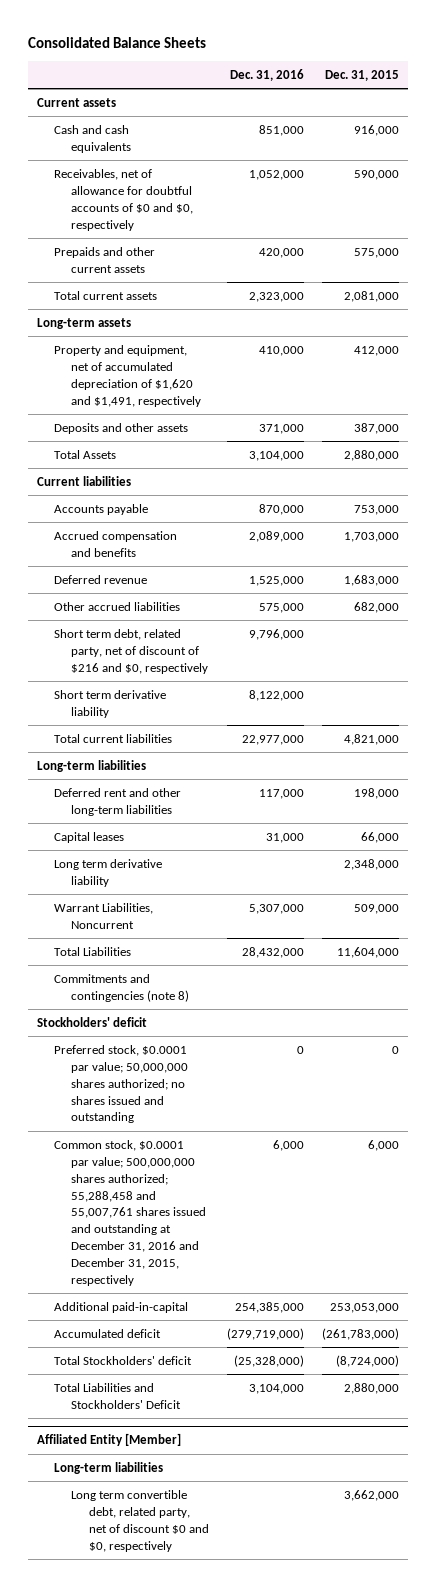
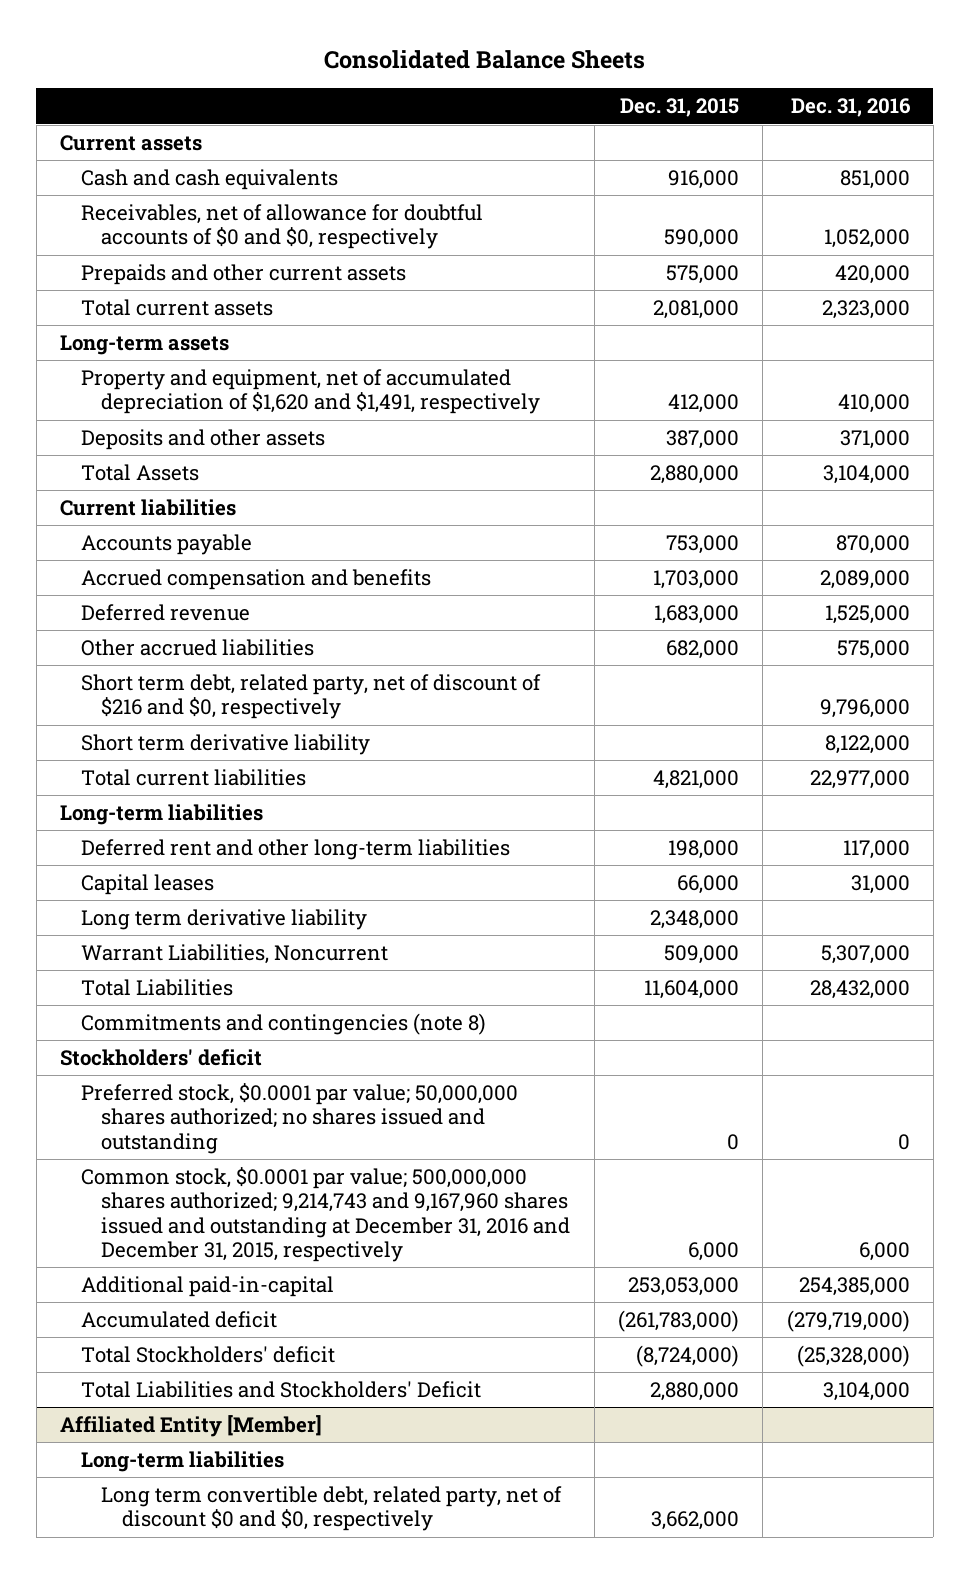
[54,1139,207,1287] Common stock, $0.0001 par value; 500,000,000 shares authorized; 55,288,458 and 55,007,761 shares issued and outstanding at December 31, 2016 and December 31, 2015, respectively -> [80,1167,571,1263] Common stock, $0.0001 par value; 500,000,000 shares authorized; 9,214,743 and 9,167,960 shares issued and outstanding at December 31, 2016 and December 31, 2015, respectively

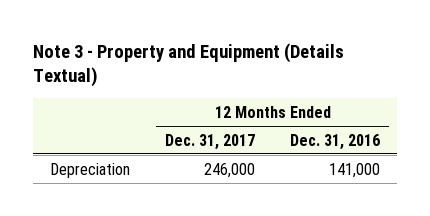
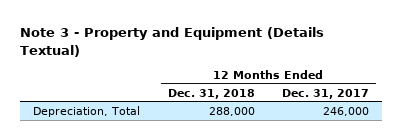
[290,133,381,150] Dec. 31, 2016 -> none
none -> [167,88,255,99] Dec. 31, 2018
[50,162,131,178] Depreciation -> [33,105,141,117] Depreciation, Total

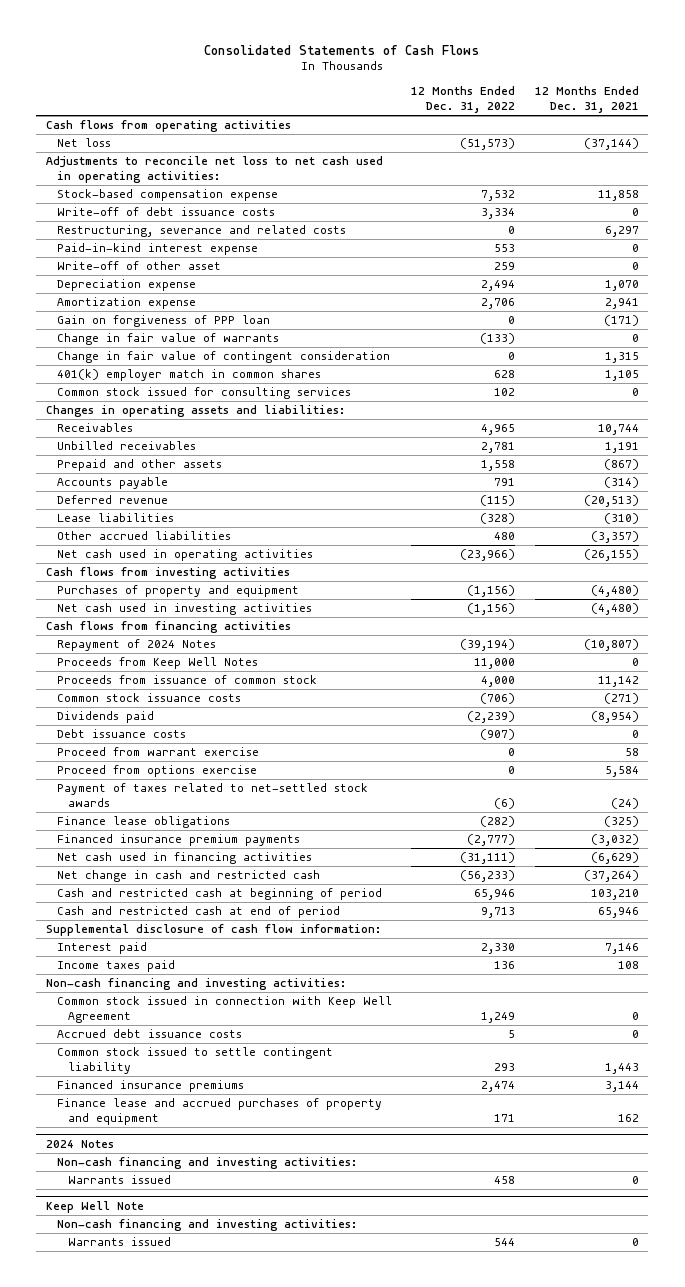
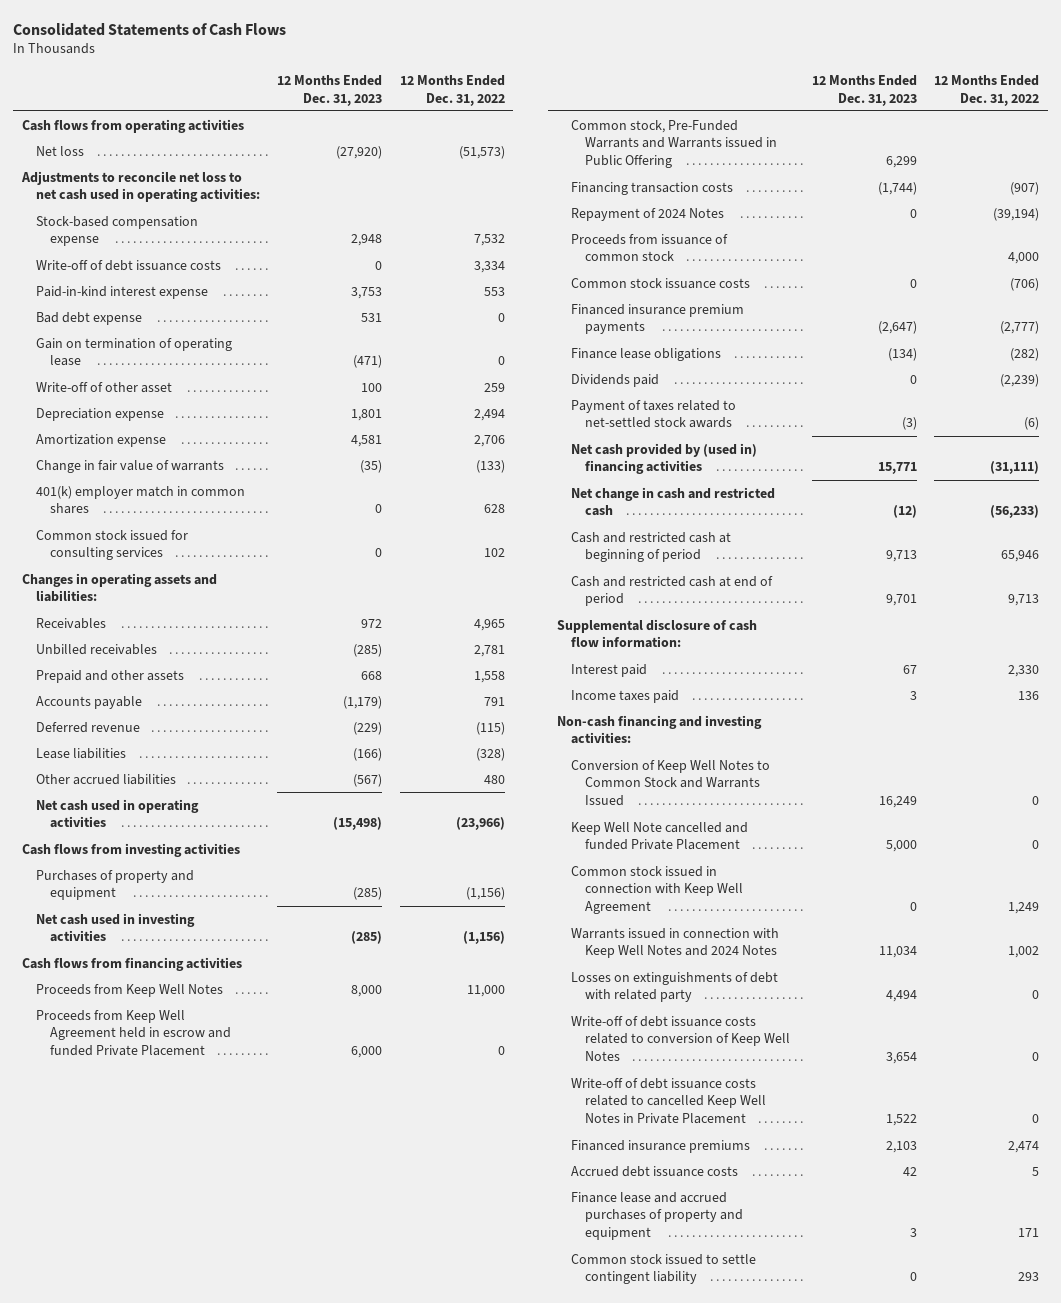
[534,86,639,114] 12 Months Ended Dec. 31, 2021 -> none
none -> [277,74,383,106] 12 Months Ended Dec. 31, 2023
[57,225,347,238] Restructuring, severance and related costs -> none
none -> [35,311,142,325] Bad debt expense
none -> [35,337,232,367] Gain on termination of operating lease
[57,315,271,328] Gain on forgiveness of PPP loan -> none
[57,351,391,364] Change in fair value of contingent consideration -> none
none -> [35,1009,231,1057] Proceeds from Keep Well Agreement held in escrow and funded Private Placement
none -> [570,119,777,169] Common stock, Pre-Funded Warrants and Warrants issued in Public Offering
none -> [570,181,733,195] Financing transaction costs
[57,639,217,652] Repayment of 2024 Notes -> [570,207,724,221] Repayment of 2024 Notes
[57,834,301,847] Financed insurance premium payments -> [570,303,744,335] Financed insurance premium payments
[57,816,231,829] Finance lease obligations -> [570,347,721,361] Finance lease obligations
[57,729,187,739] Debt issuance costs -> none
[57,747,260,757] Proceed from warrant exercise -> none
[57,765,258,778] Proceed from options exercise -> none
[57,852,313,865] Net cash used in financing activities -> [570,442,757,475] Net cash provided by (used in) financing activities
none -> [570,759,770,807] Conversion of Keep Well Notes to Common Stock and Warrants Issued
none -> [570,821,748,851] Keep Well Note cancelled and funded Private Placement
none -> [570,927,779,959] Warrants issued in connection with Keep Well Notes and 2024 Notes
none -> [570,971,778,1003] Losses on extinguishments of debt with related party
none -> [570,1015,790,1062] Write-off of debt issuance costs related to conversion of Keep Well Notes
none -> [570,1077,766,1125] Write-off of debt issuance costs related to cancelled Keep Well Notes in Private Placement
[57,1029,243,1039] Accrued debt issuance costs -> [570,1165,738,1177] Accrued debt issuance costs
[45,1139,114,1148] 2024 Notes -> none
[57,1157,358,1170] Non-cash financing and investing activities: -> none
[68,1175,172,1185] Warrants issued -> none
[45,1200,144,1213] Keep Well Note -> none
[57,1219,358,1232] Non-cash financing and investing activities: -> none
[68,1237,172,1247] Warrants issued -> none
[57,1047,334,1075] Common stock issued to settle contingent liability -> [570,1253,756,1285] Common stock issued to settle contingent liability

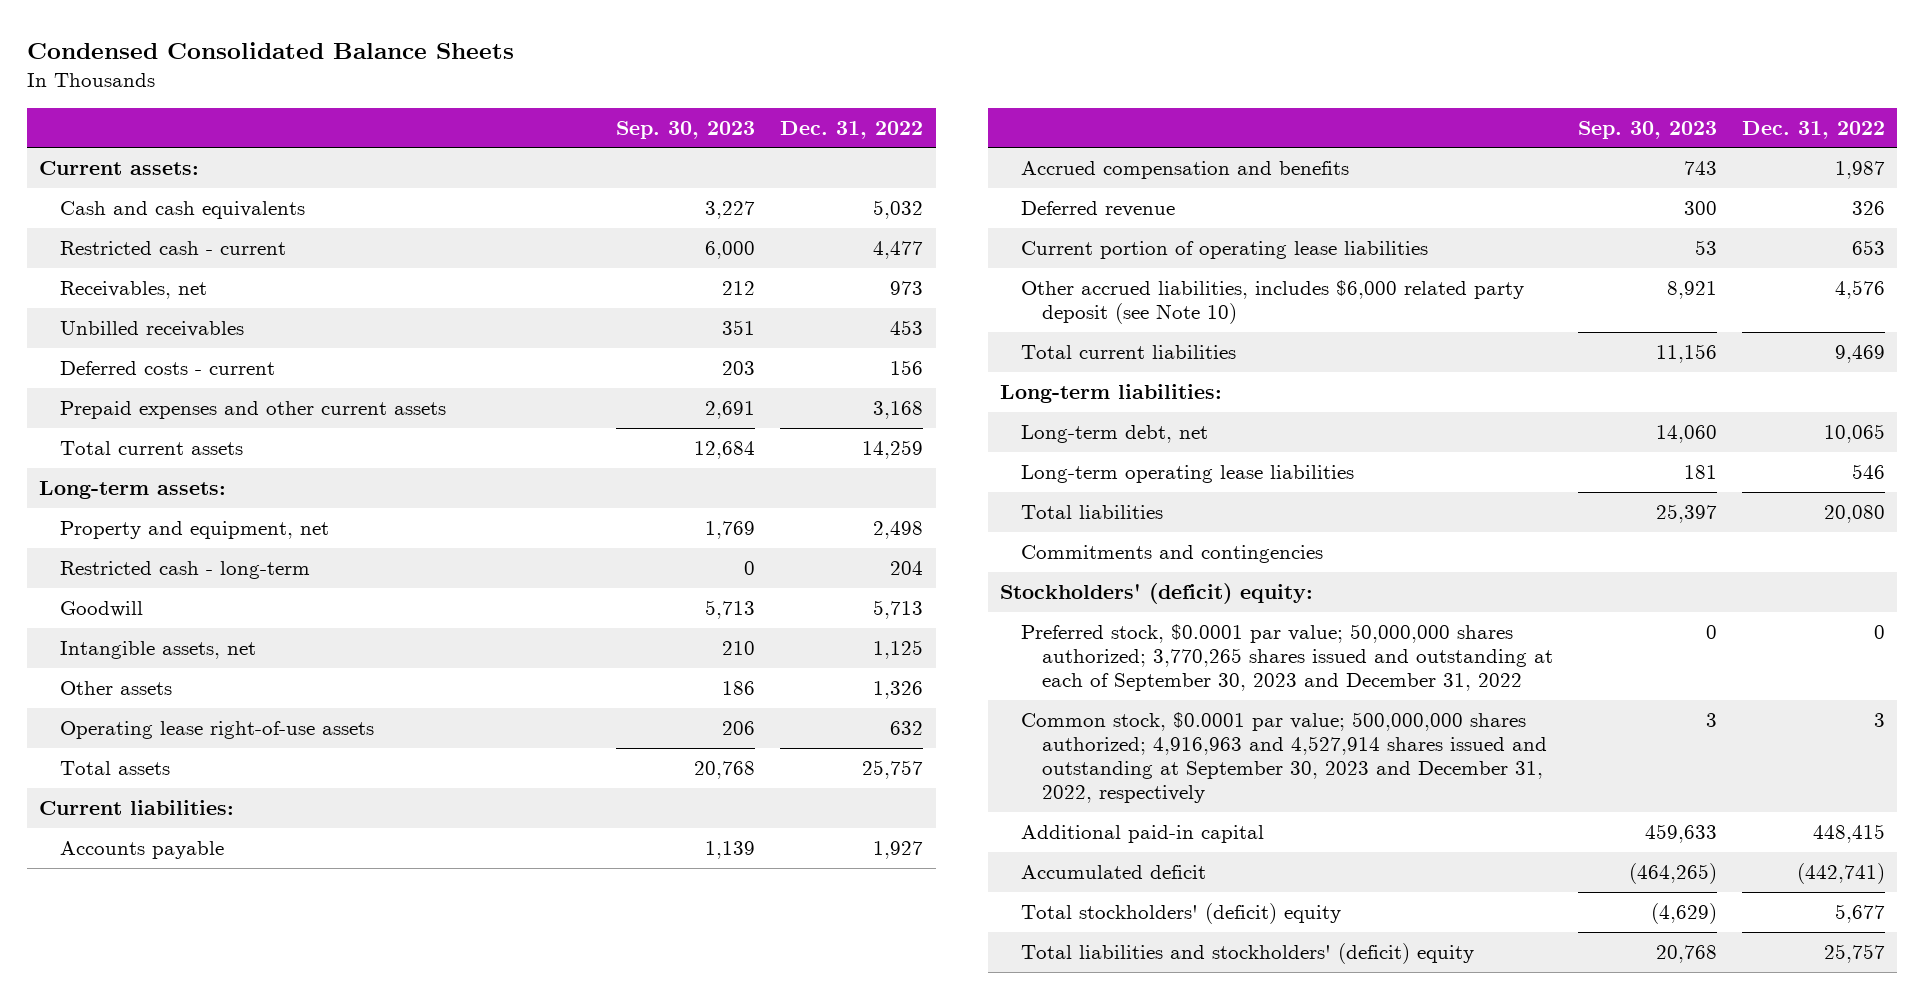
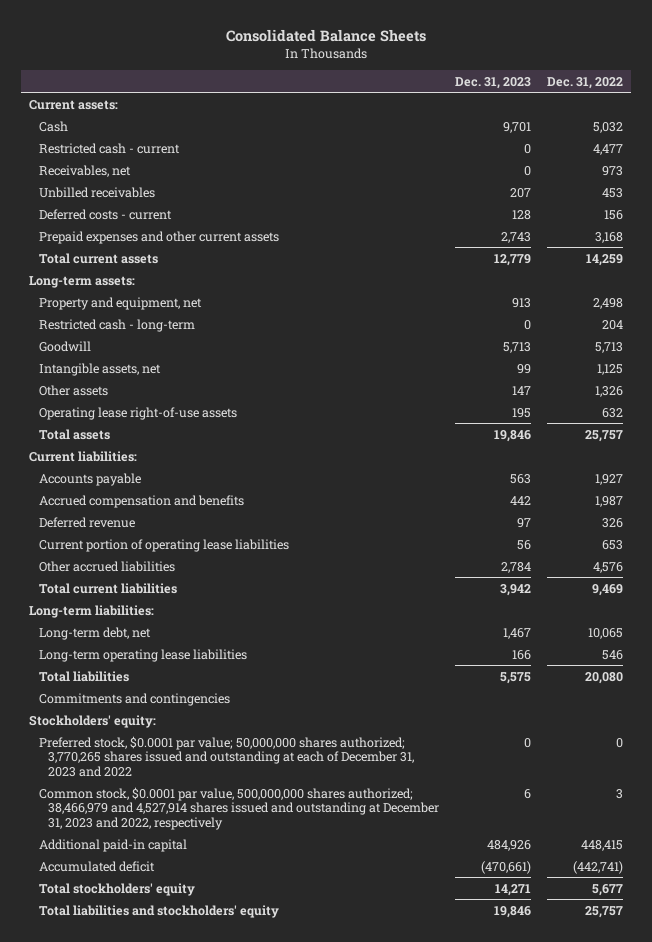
[26,41,514,59] Condensed Consolidated Balance Sheets -> [225,28,426,42] Consolidated Balance Sheets
[616,120,756,139] Sep. 30, 2023 -> none
none -> [455,77,532,90] Dec. 31, 2023
[59,200,305,219] Cash and cash equivalents -> [38,120,68,132] Cash
[1021,279,1525,325] Other accrued liabilities, includes $6,000 related party deposit (see Note 10) -> [38,560,175,572] Other accrued liabilities
[1000,582,1314,604] Stockholders' (deficit) equity: -> [28,714,156,728] Stockholders' equity:
[1021,623,1553,692] Preferred stock, $0.0001 par value; 50,000,000 shares authorized; 3,770,265 shares issued and outstanding at each of September 30, 2023 and December 31, 2022 -> [38,735,415,778] Preferred stock, $0.0001 par value; 50,000,000 shares authorized; 3,770,265 shares issued and outstanding at each of December 31, 2023 and 2022
[1021,711,1547,804] Common stock, $0.0001 par value; 500,000,000 shares authorized; 4,916,963 and 4,527,914 shares issued and outstanding at September 30, 2023 and December 31, 2022, respectively -> [38,786,440,831] Common stock, $0.0001 par value, 500,000,000 shares authorized; 38,466,979 and 4,527,914 shares issued and outstanding at December 31, 2023 and 2022, respectively
[1021,902,1342,924] Total stockholders' (deficit) equity -> [38,882,195,896] Total stockholders' equity
[1021,942,1475,964] Total liabilities and stockholders' (deficit) equity -> [38,904,279,918] Total liabilities and stockholders' equity

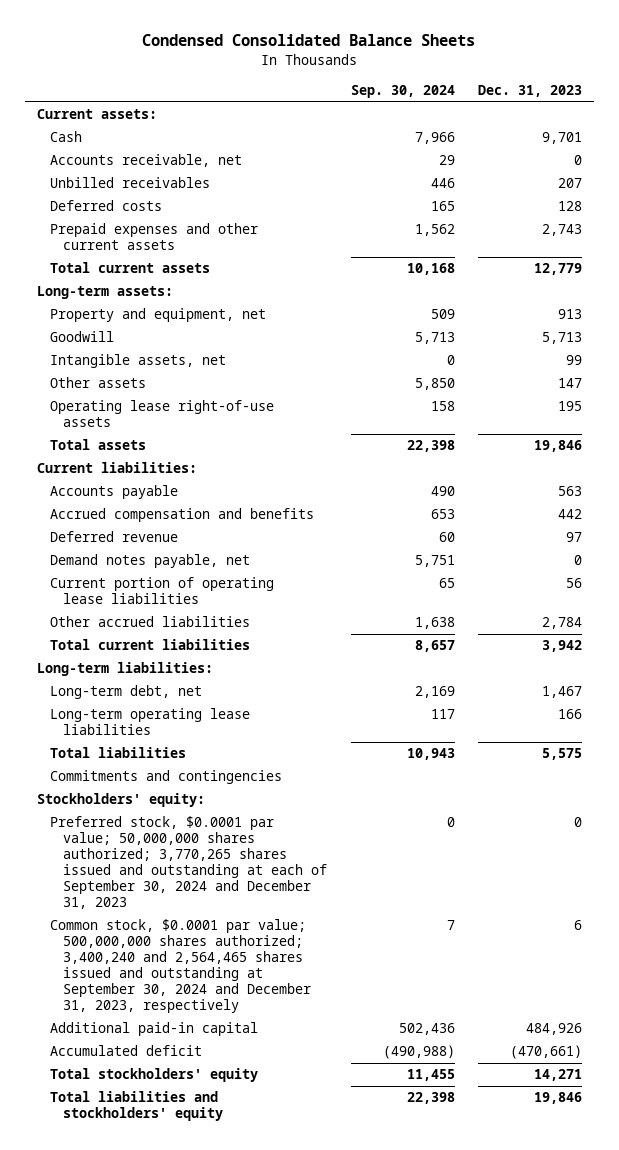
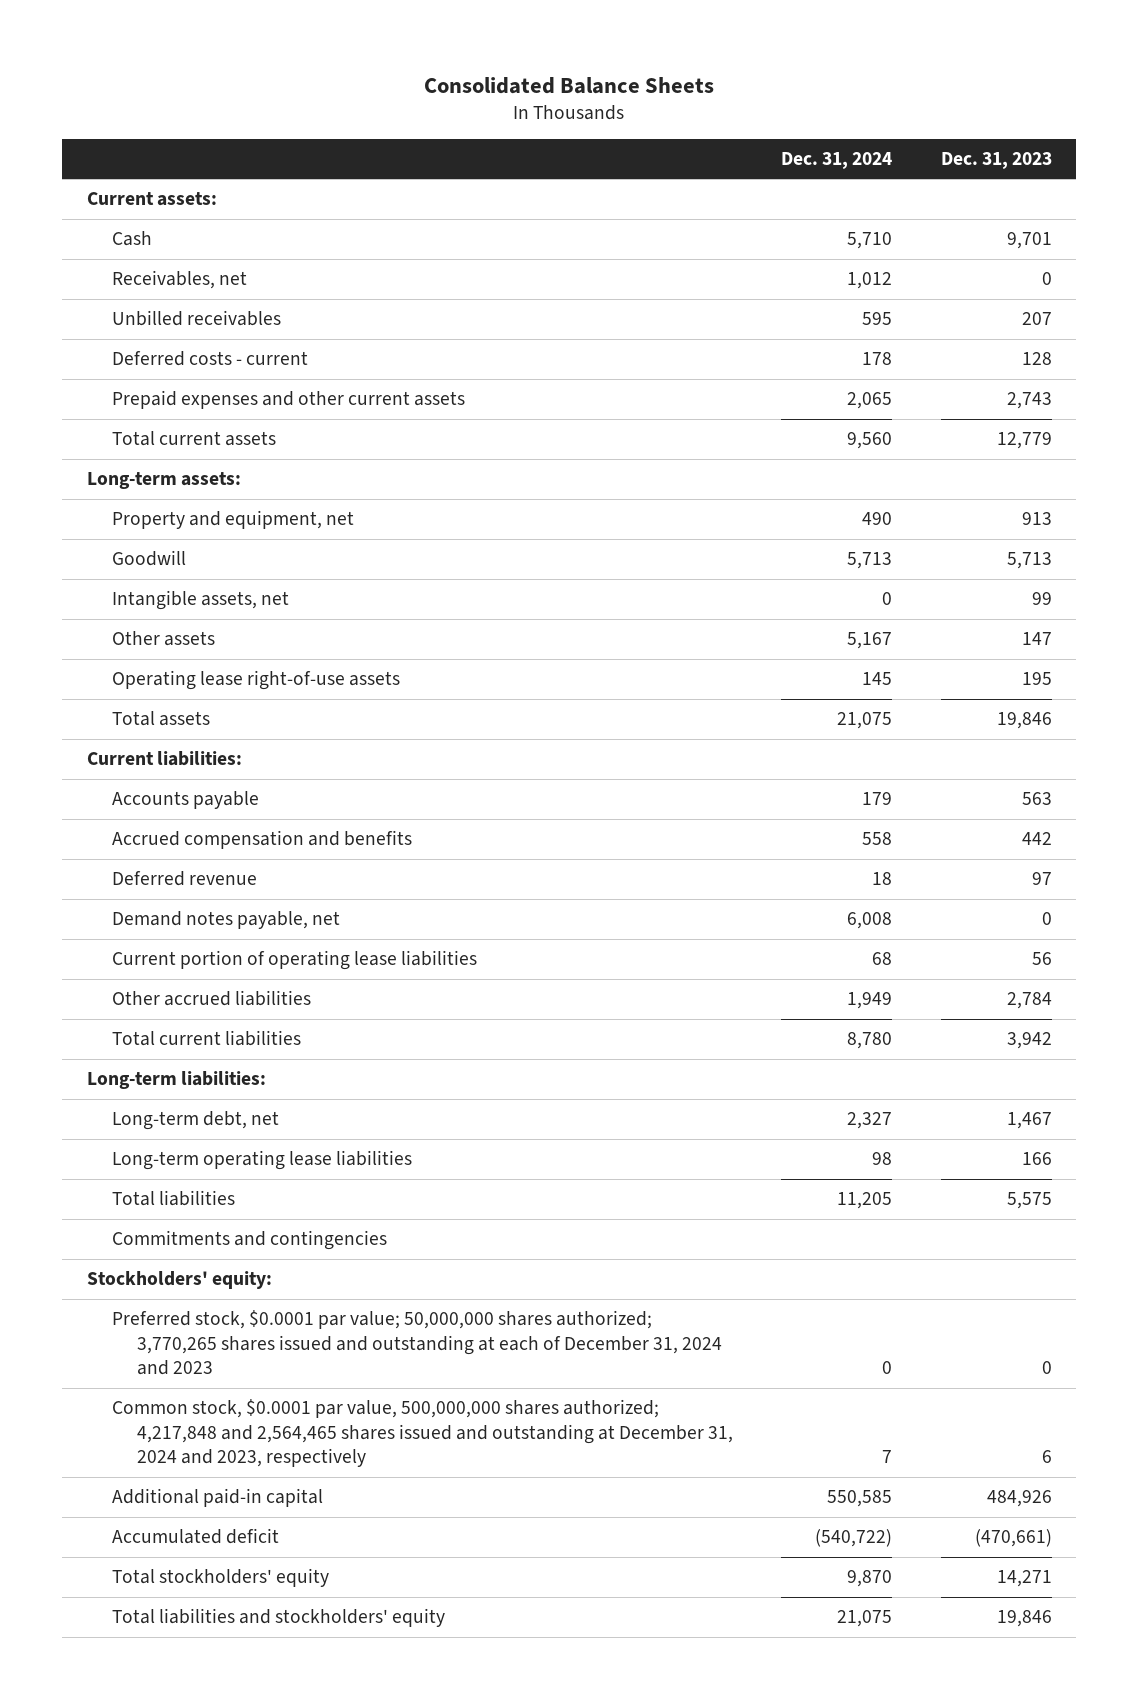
[142,34,476,47] Condensed Consolidated Balance Sheets -> [424,76,715,94] Consolidated Balance Sheets
[350,84,455,98] Sep. 30, 2024 -> none
none -> [781,151,893,169] Dec. 31, 2024
[50,154,243,168] Accounts receivable, net -> none
none -> [111,270,247,290] Receivables, net
[50,200,163,212] Deferred costs -> [111,351,308,367] Deferred costs - current
[50,816,328,910] Preferred stock, $0.0001 par value; 50,000,000 shares authorized; 3,770,265 shares issued and outstanding at each of September 30, 2024 and December 31, 2023 -> [111,1310,722,1376] Preferred stock, $0.0001 par value; 50,000,000 shares authorized; 3,770,265 shares issued and outstanding at each of December 31, 2024 and 2023
[50,919,312,1014] Common stock, $0.0001 par value; 500,000,000 shares authorized; 3,400,240 and 2,564,465 shares issued and outstanding at September 30, 2024 and December 31, 2023, respectively -> [111,1399,733,1468] Common stock, $0.0001 par value, 500,000,000 shares authorized; 4,217,848 and 2,564,465 shares issued and outstanding at December 31, 2024 and 2023, respectively

